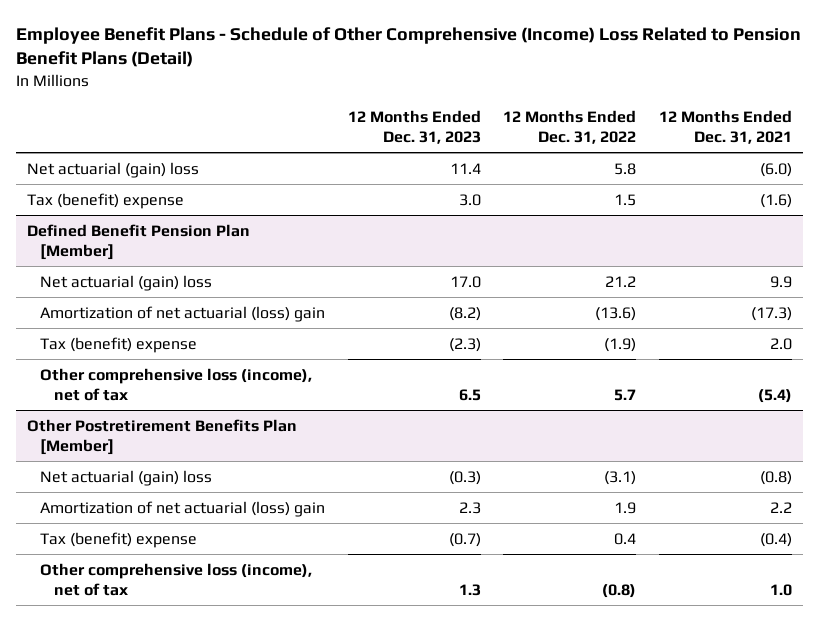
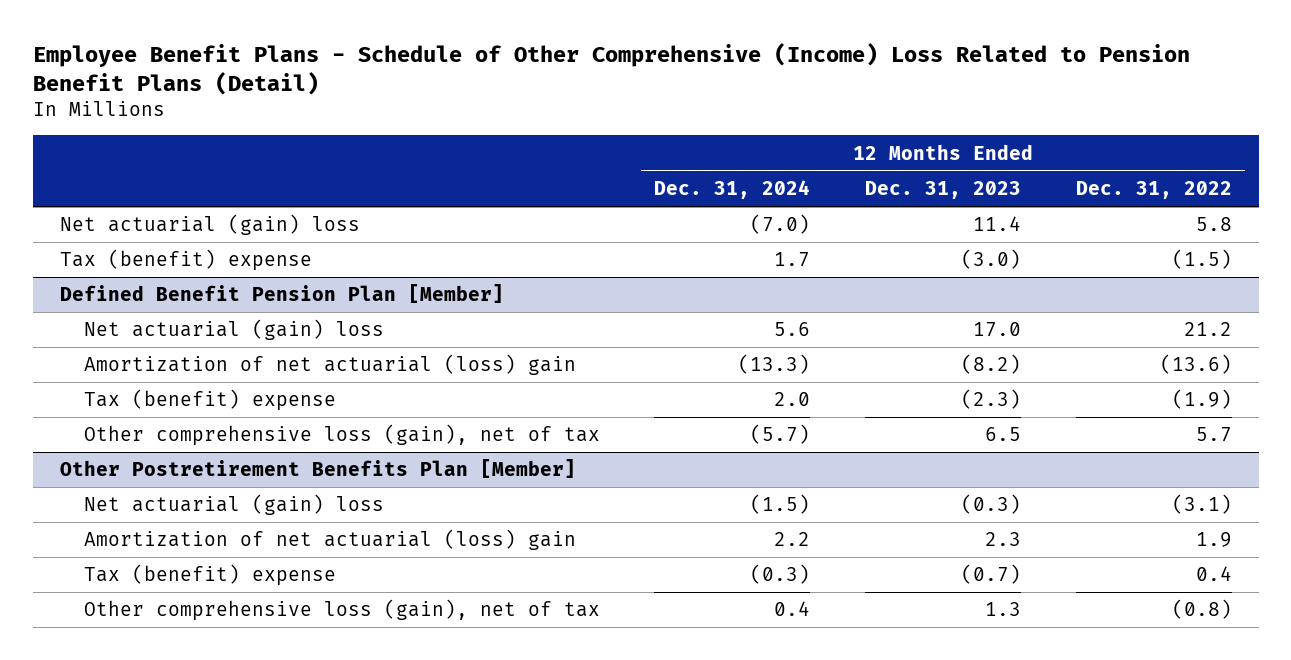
[658,110,792,145] 12 Months Ended Dec. 31, 2021 -> none
none -> [654,180,811,200] Dec. 31, 2024
[458,193,481,206] 3.0 -> [961,249,1022,270] (3.0)
[614,193,637,206] 1.5 -> [1171,249,1232,270] (1.5)
[40,367,313,401] Other comprehensive loss (income), net of tax -> [83,424,600,447] Other comprehensive loss (gain), net of tax
[40,562,313,596] Other comprehensive loss (income), net of tax -> [83,599,600,622] Other comprehensive loss (gain), net of tax

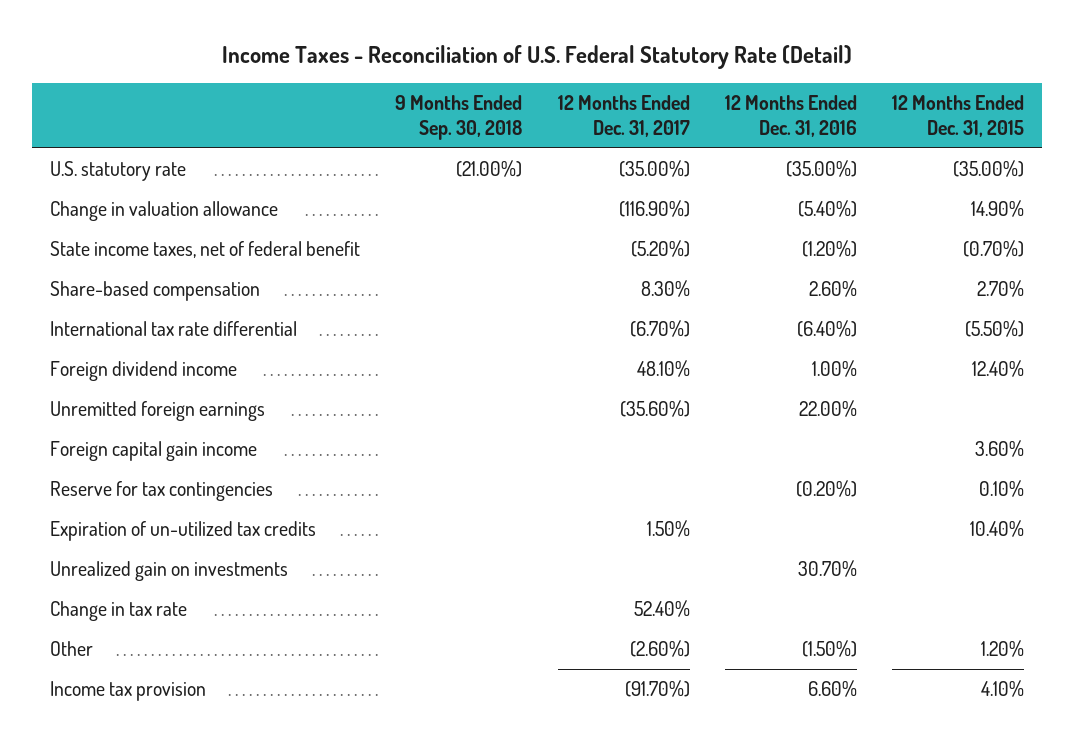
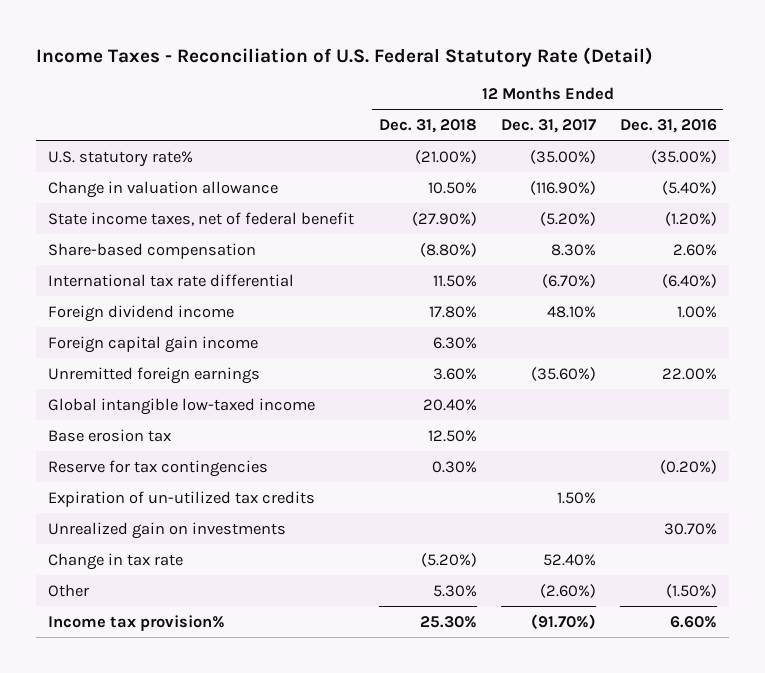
[395,94,523,141] 9 Months Ended Sep. 30, 2018 -> none
[892,94,1025,138] 12 Months Ended Dec. 31, 2015 -> none
none -> [378,118,477,133] Dec. 31, 2018
[49,161,186,182] U.S. statutory rate -> [48,150,194,167] U.S. statutory rate%
[49,401,265,422] Unremitted foreign earnings -> [48,366,261,384] Unremitted foreign earnings
none -> [48,397,316,415] Global intangible low-taxed income
none -> [48,428,172,442] Base erosion tax
[49,681,206,702] Income tax provision -> [48,614,226,631] Income tax provision%

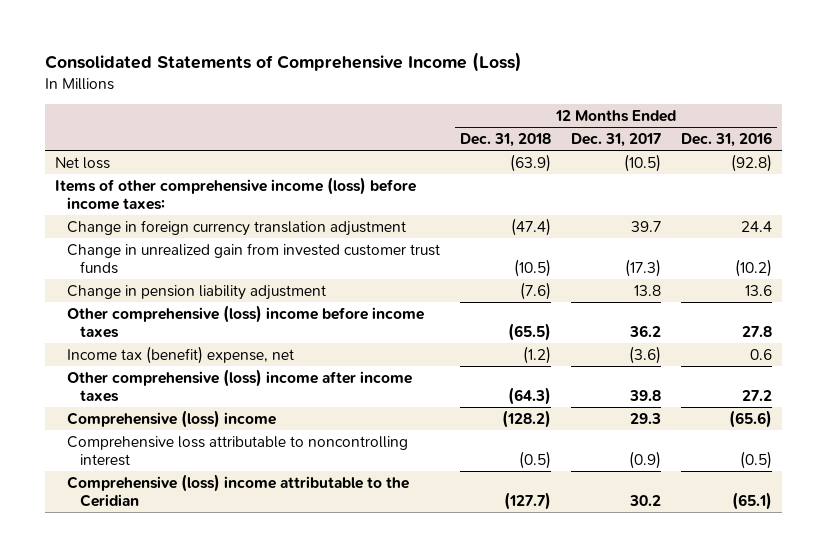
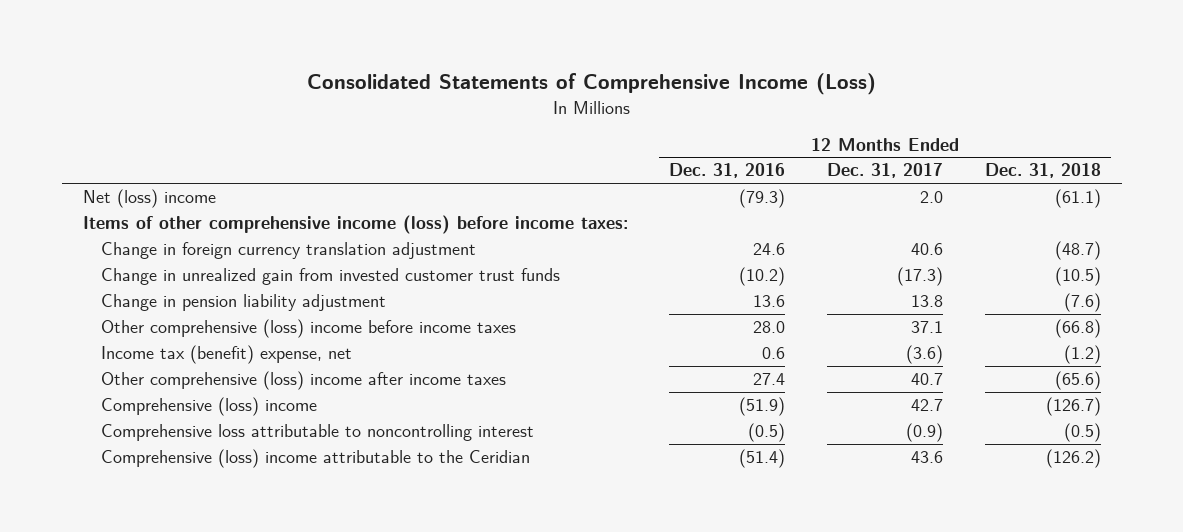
[54,156,110,169] Net loss -> [82,189,216,209] Net (loss) income
[510,153,552,172] (63.9) -> [1054,189,1101,209] (61.1)
[624,153,662,172] (10.5) -> [920,191,944,204] 2.0
[730,153,772,172] (92.8) -> [739,189,786,209] (79.3)
[511,217,552,236] (47.4) -> [1054,241,1101,261] (48.7)
[631,220,662,232] 39.7 -> [911,243,944,256] 40.6
[740,220,772,232] 24.4 -> [753,243,786,256] 24.6
[508,322,552,341] (65.5) -> [1054,319,1101,339] (66.8)
[629,324,662,337] 36.2 -> [911,321,944,334] 37.1
[741,325,772,337] 27.8 -> [753,321,786,334] 28.0
[508,386,552,405] (64.3) -> [1054,371,1101,391] (65.6)
[629,389,662,401] 39.8 -> [911,373,944,386] 40.7
[741,389,772,401] 27.2 -> [753,373,786,386] 27.4
[502,409,552,428] (128.2) -> [1045,397,1101,417] (126.7)
[630,412,662,424] 29.3 -> [911,399,944,412] 42.7
[728,409,772,428] (65.6) -> [739,397,786,417] (51.9)
[504,491,552,510] (127.7) -> [1045,449,1101,469] (126.2)
[629,494,662,506] 30.2 -> [911,451,944,464] 43.6
[731,491,772,510] (65.1) -> [739,449,786,469] (51.4)

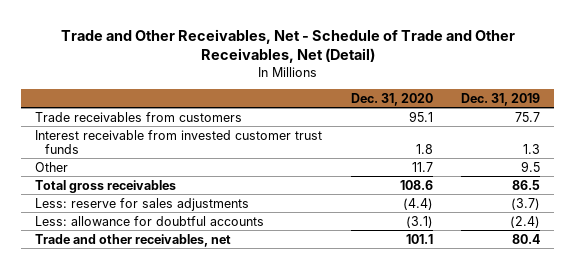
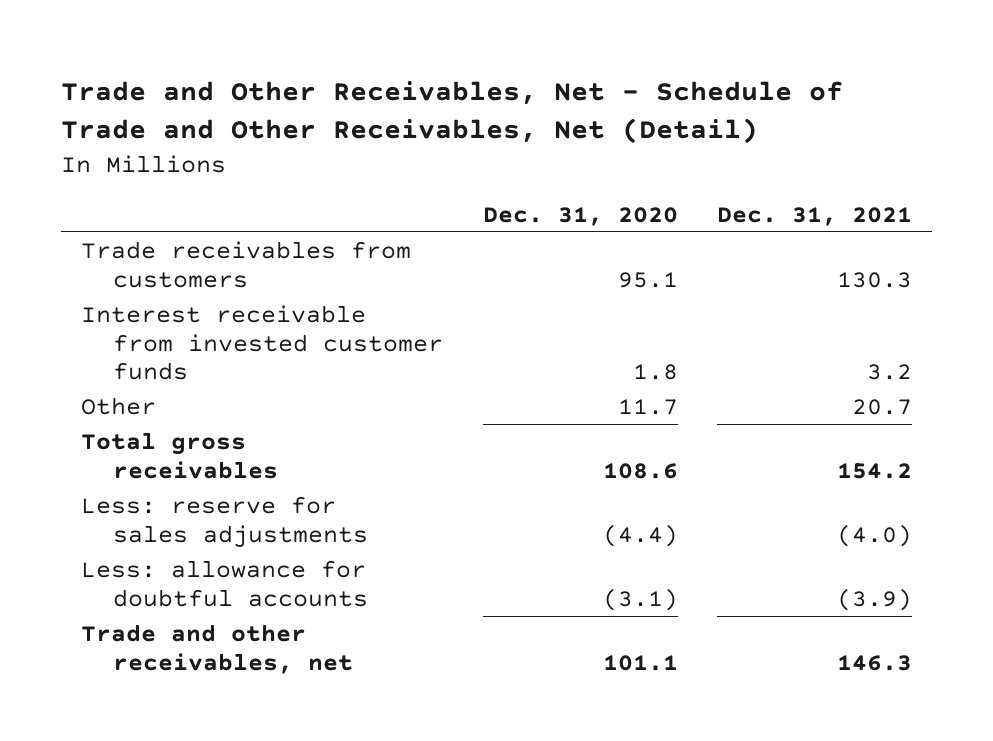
[460,92,540,106] Dec. 31, 2019 -> none
none -> [717,206,913,226] Dec. 31, 2021
[35,129,323,154] Interest receivable from invested customer trust funds -> [81,304,444,381] Interest receivable from invested customer funds

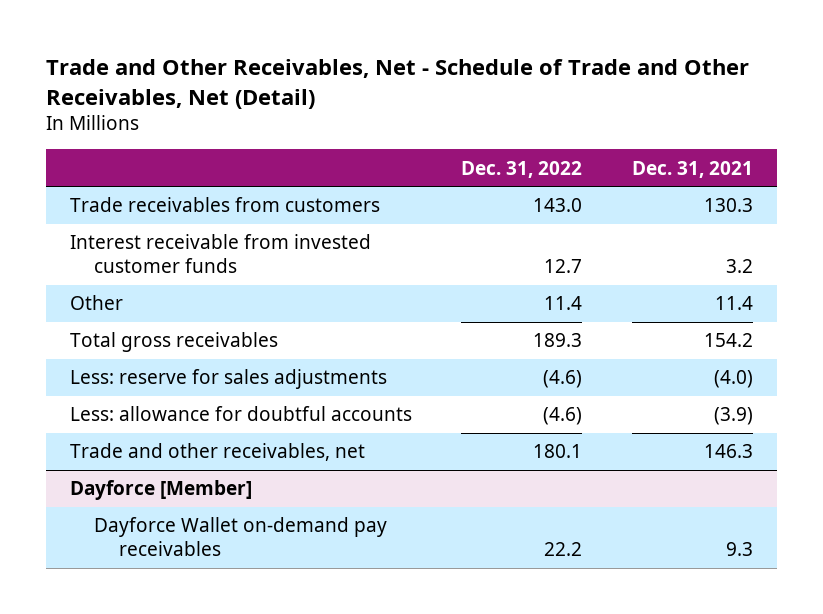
[482,206,678,226] Dec. 31, 2020 -> none
none -> [461,160,583,178] Dec. 31, 2022
[852,398,913,415] 20.7 -> [714,296,753,311] 11.4
none -> [70,480,253,501] Dayforce [Member]
none -> [94,517,388,557] Dayforce Wallet on-demand pay receivables

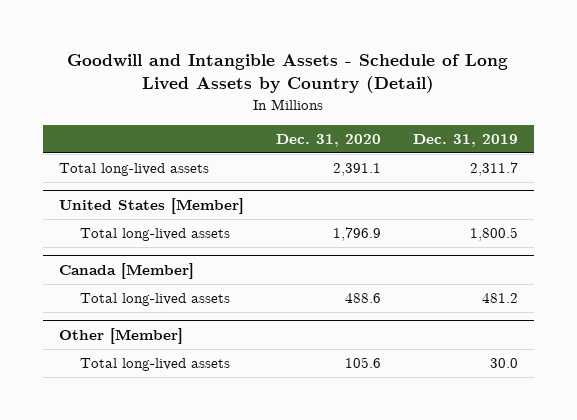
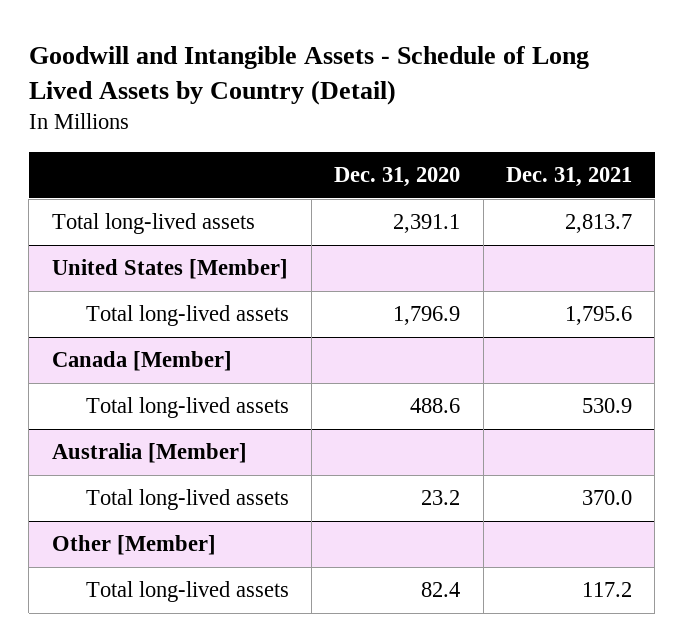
[412,133,518,147] Dec. 31, 2019 -> none
none -> [505,166,632,187] Dec. 31, 2021
none -> [51,443,247,464] Australia [Member]
none -> [85,489,289,511] Total long-lived assets
[344,357,381,369] 105.6 -> [421,582,461,598] 82.4

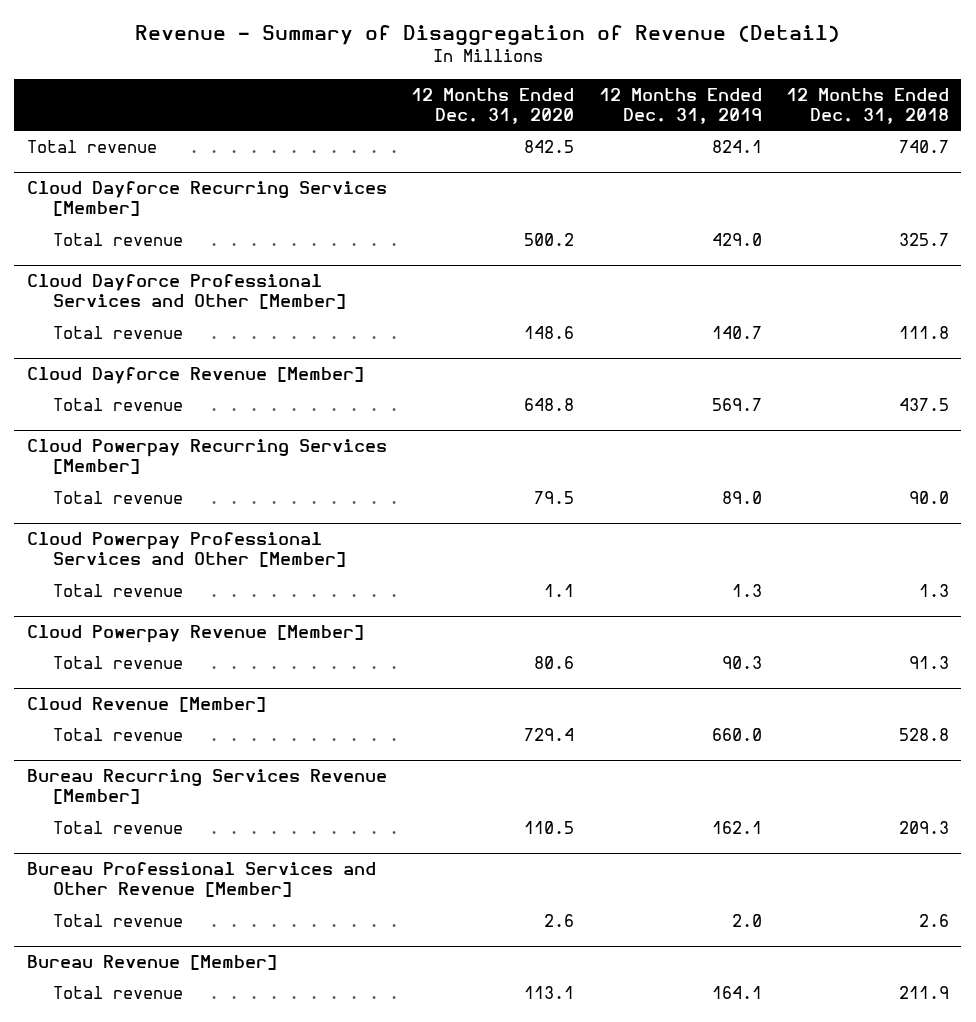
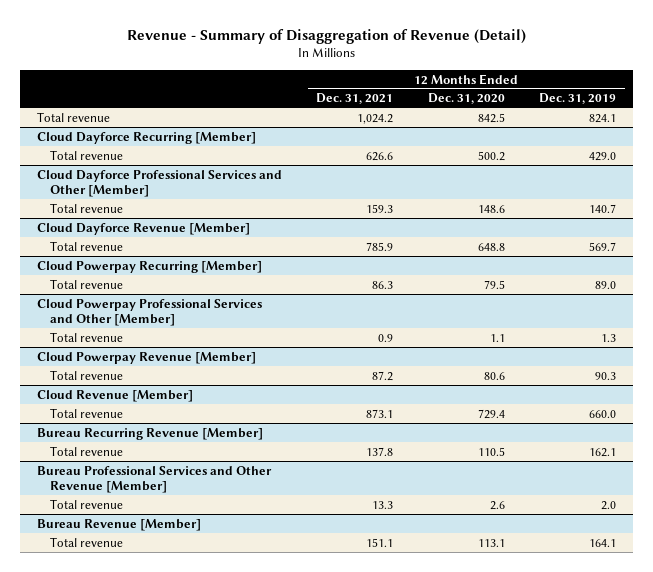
[786,87,950,125] 12 Months Ended Dec. 31, 2018 -> none
none -> [316,93,394,105] Dec. 31, 2021
[26,181,387,217] Cloud Dayforce Recurring Services [Member] -> [37,131,257,144] Cloud Dayforce Recurring [Member]
[26,439,387,475] Cloud Powerpay Recurring Services [Member] -> [37,260,263,273] Cloud Powerpay Recurring [Member]
[26,769,387,805] Bureau Recurring Services Revenue [Member] -> [37,427,264,440] Bureau Recurring Revenue [Member]

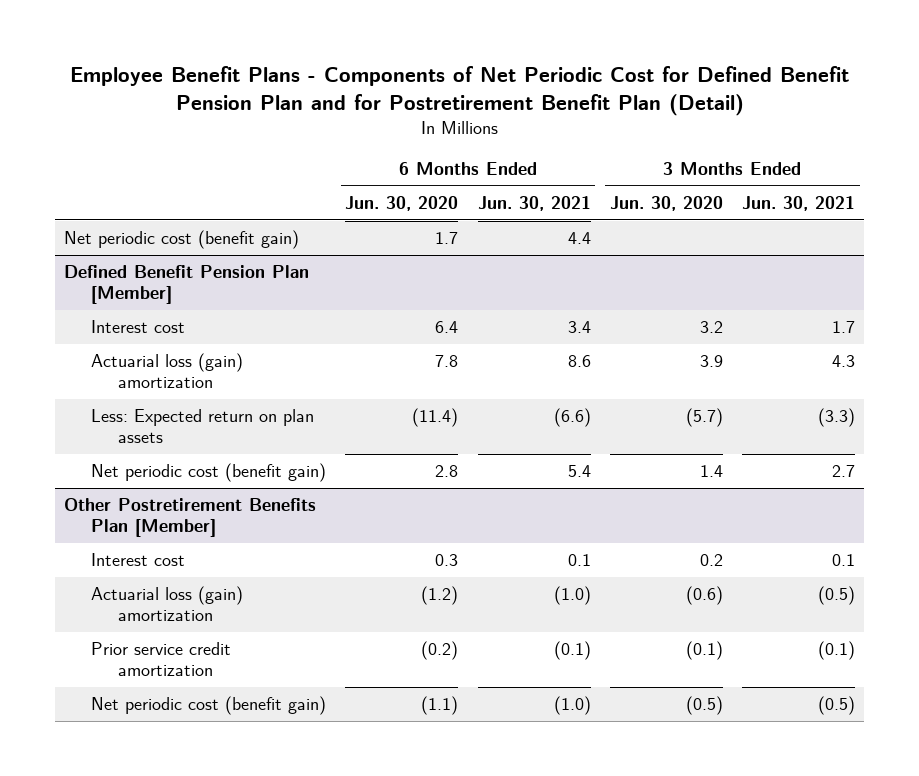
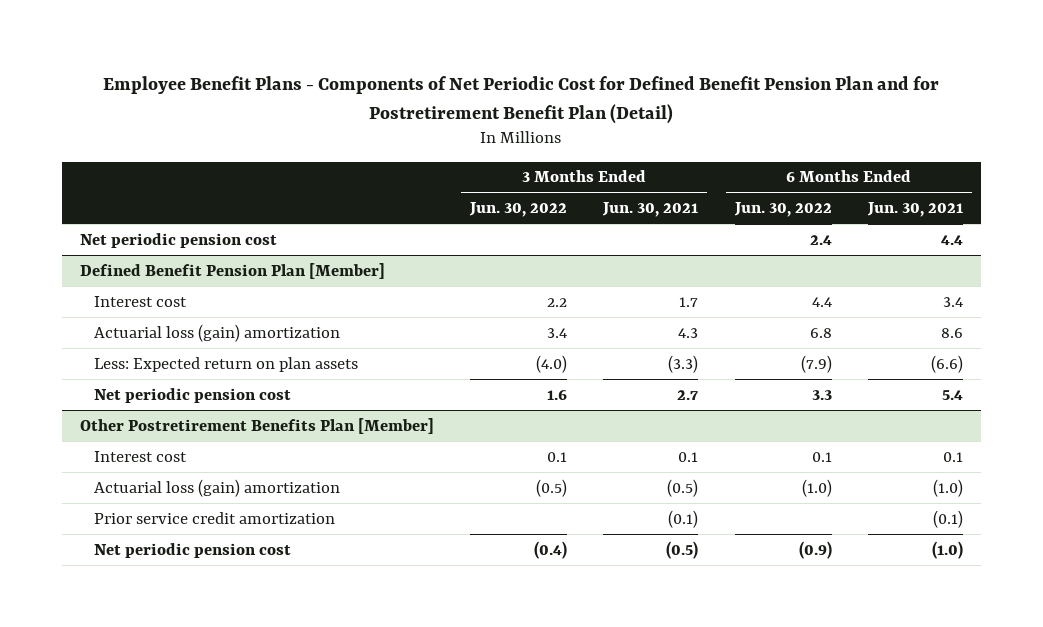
[345,195,459,211] Jun. 30, 2020 -> none
[609,195,723,211] Jun. 30, 2020 -> none
none -> [469,201,568,217] Jun. 30, 2022
none -> [733,201,832,217] Jun. 30, 2022
[64,230,300,250] Net periodic cost (benefit gain) -> [79,232,277,248] Net periodic pension cost
[91,463,327,483] Net periodic cost (benefit gain) -> [94,387,292,403] Net periodic pension cost
[91,696,327,716] Net periodic cost (benefit gain) -> [94,542,292,558] Net periodic pension cost

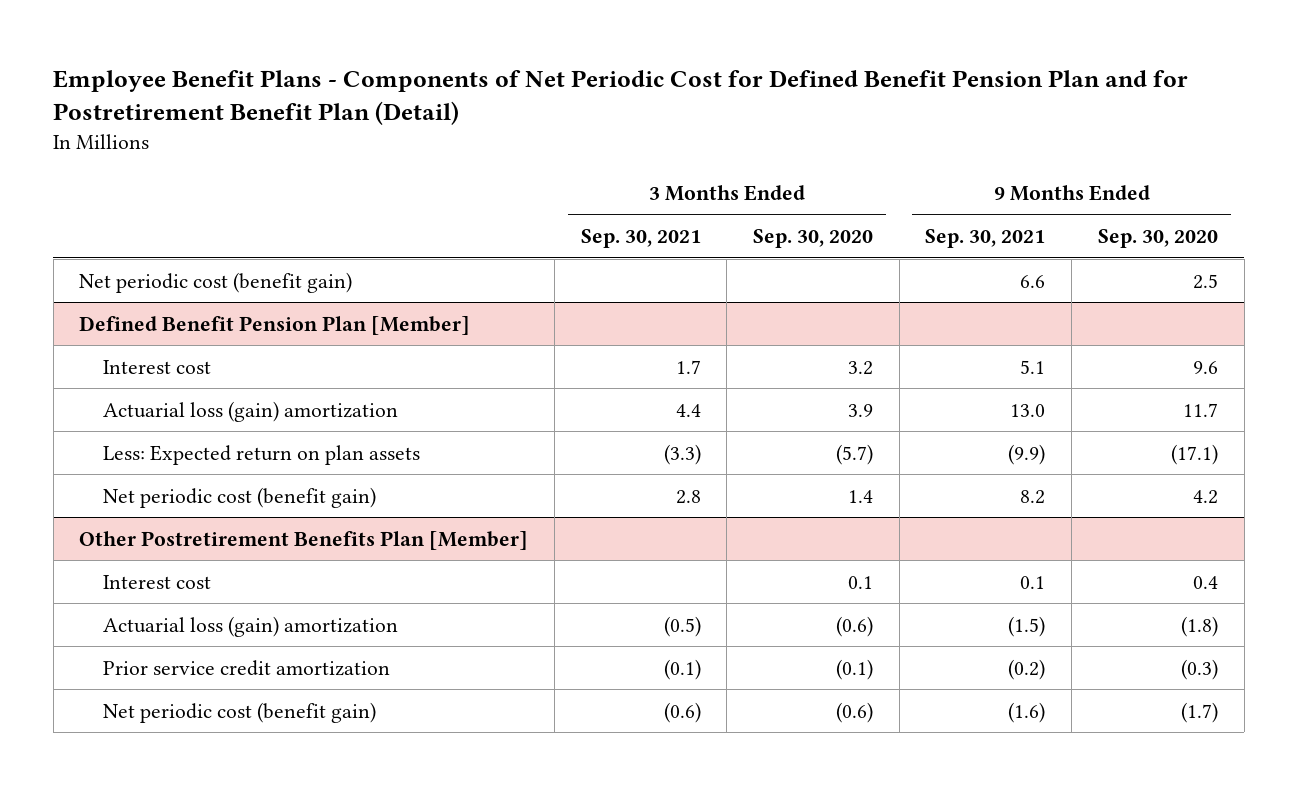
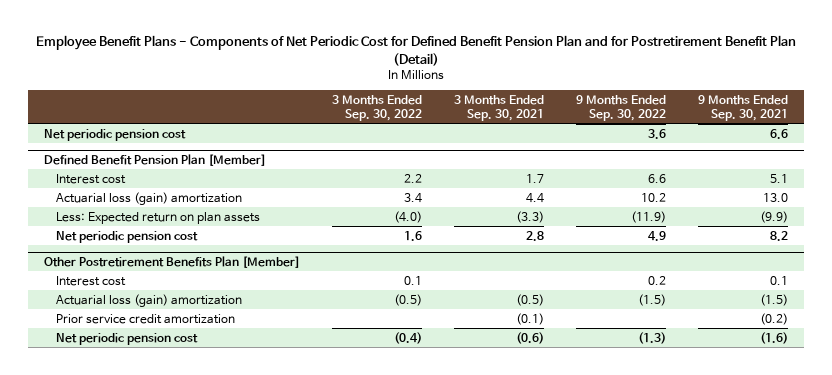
[753,229,874,249] Sep. 30, 2020 -> none
[1097,229,1218,249] Sep. 30, 2020 -> none
none -> [332,95,423,122] 3 Months Ended Sep. 30, 2022
none -> [575,95,666,122] 9 Months Ended Sep. 30, 2022
[79,271,353,293] Net periodic cost (benefit gain) -> [44,128,187,141] Net periodic pension cost
[102,486,376,508] Net periodic cost (benefit gain) -> [56,230,199,243] Net periodic pension cost
[102,701,376,723] Net periodic cost (benefit gain) -> [56,332,199,345] Net periodic pension cost

